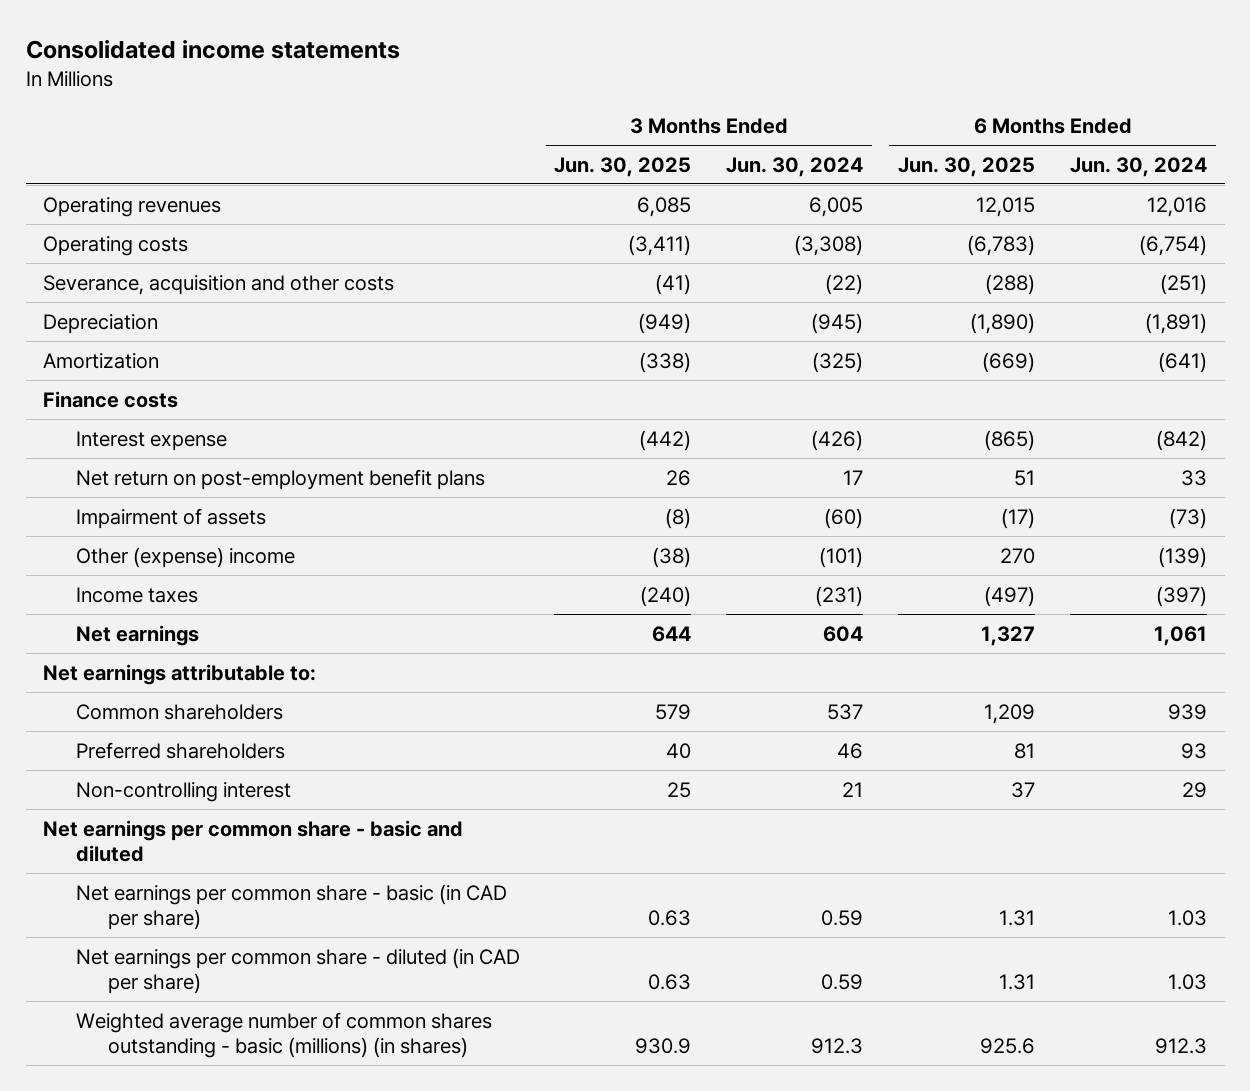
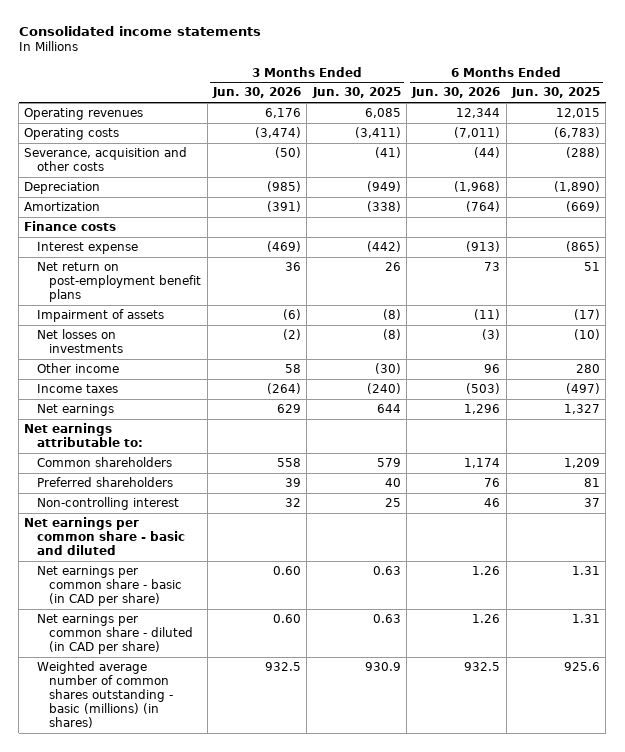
[726,156,864,177] Jun. 30, 2024 -> none
[1070,156,1208,177] Jun. 30, 2024 -> none
none -> [212,87,302,99] Jun. 30, 2026
none -> [411,87,501,99] Jun. 30, 2026
none -> [36,329,124,354] Net losses on investments
[75,546,295,568] Other (expense) income -> [36,363,119,374] Other income
[652,546,692,568] (38) -> [374,363,401,375] (30)
[1000,547,1036,564] 270 -> [576,364,601,374] 280

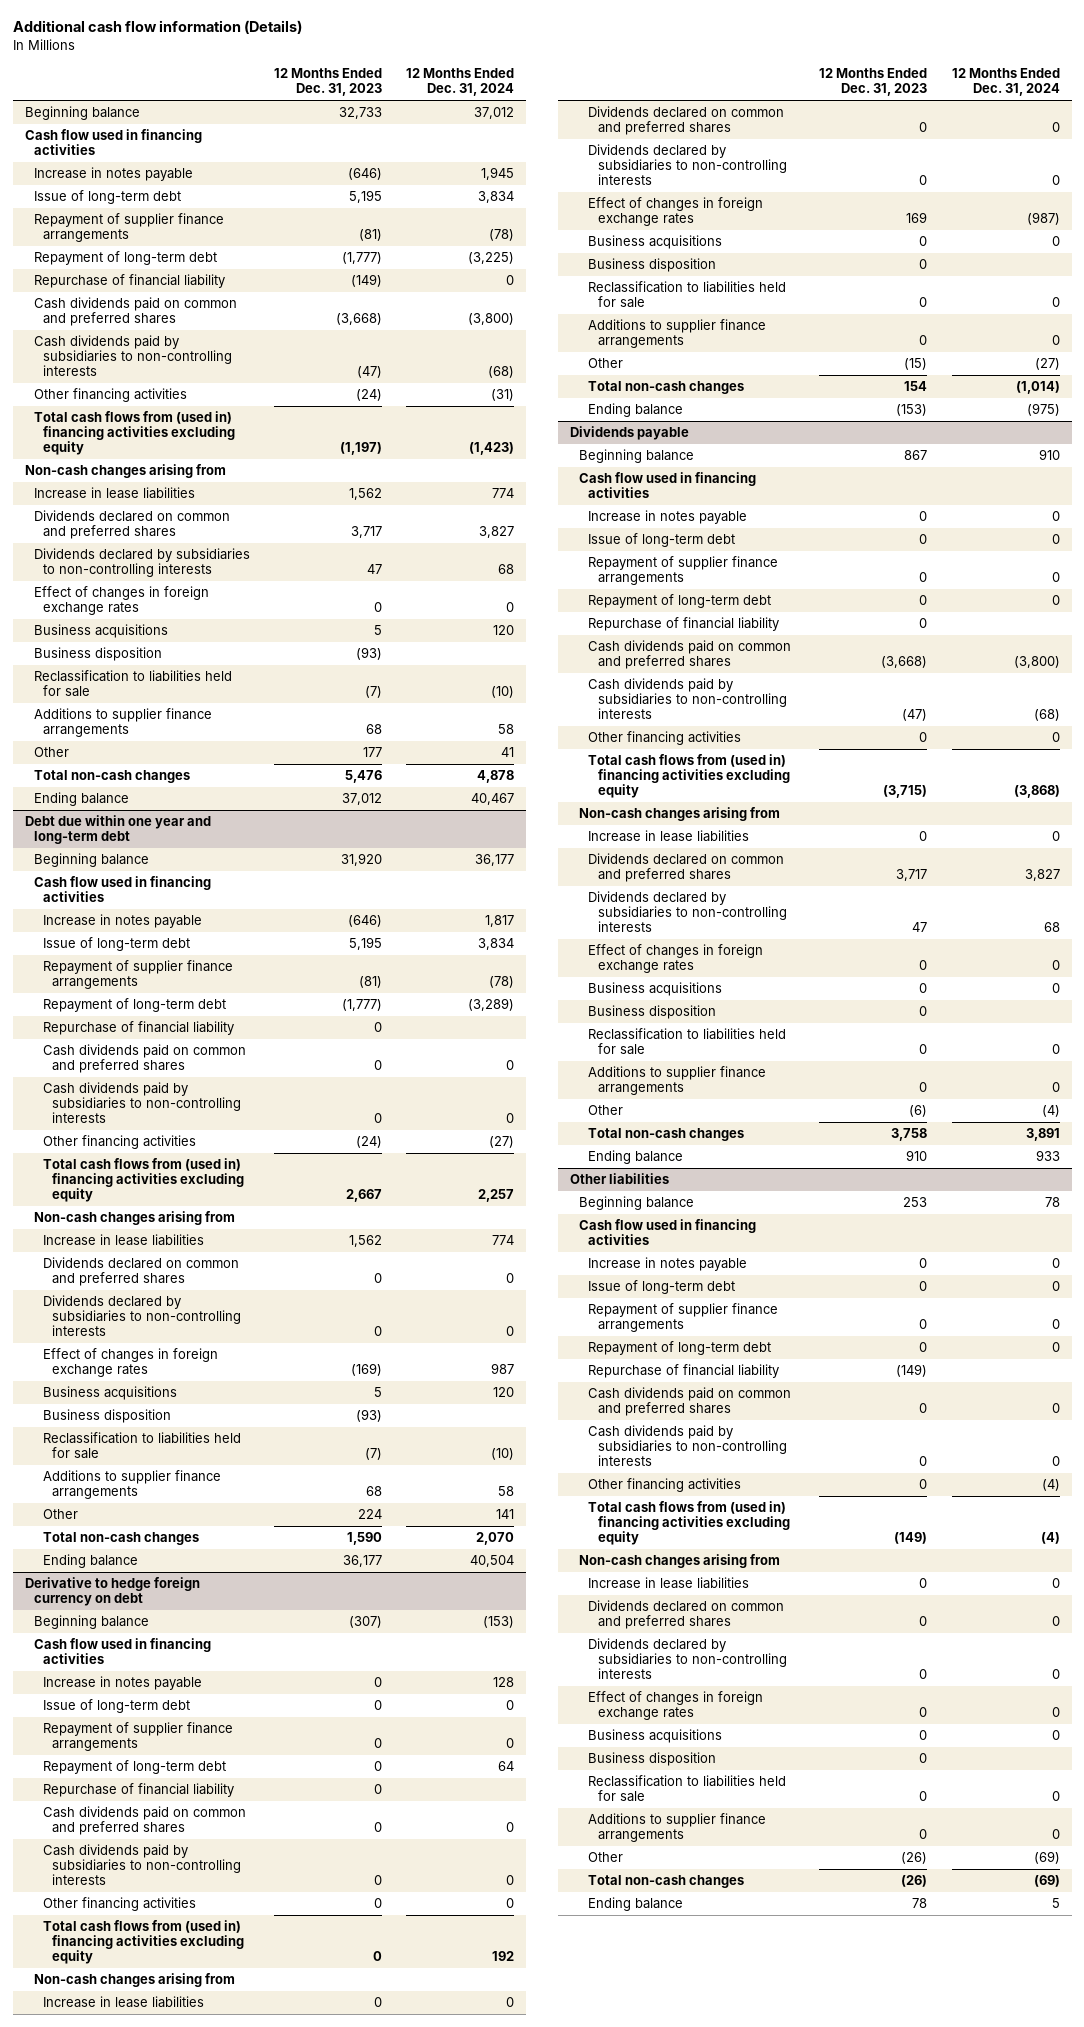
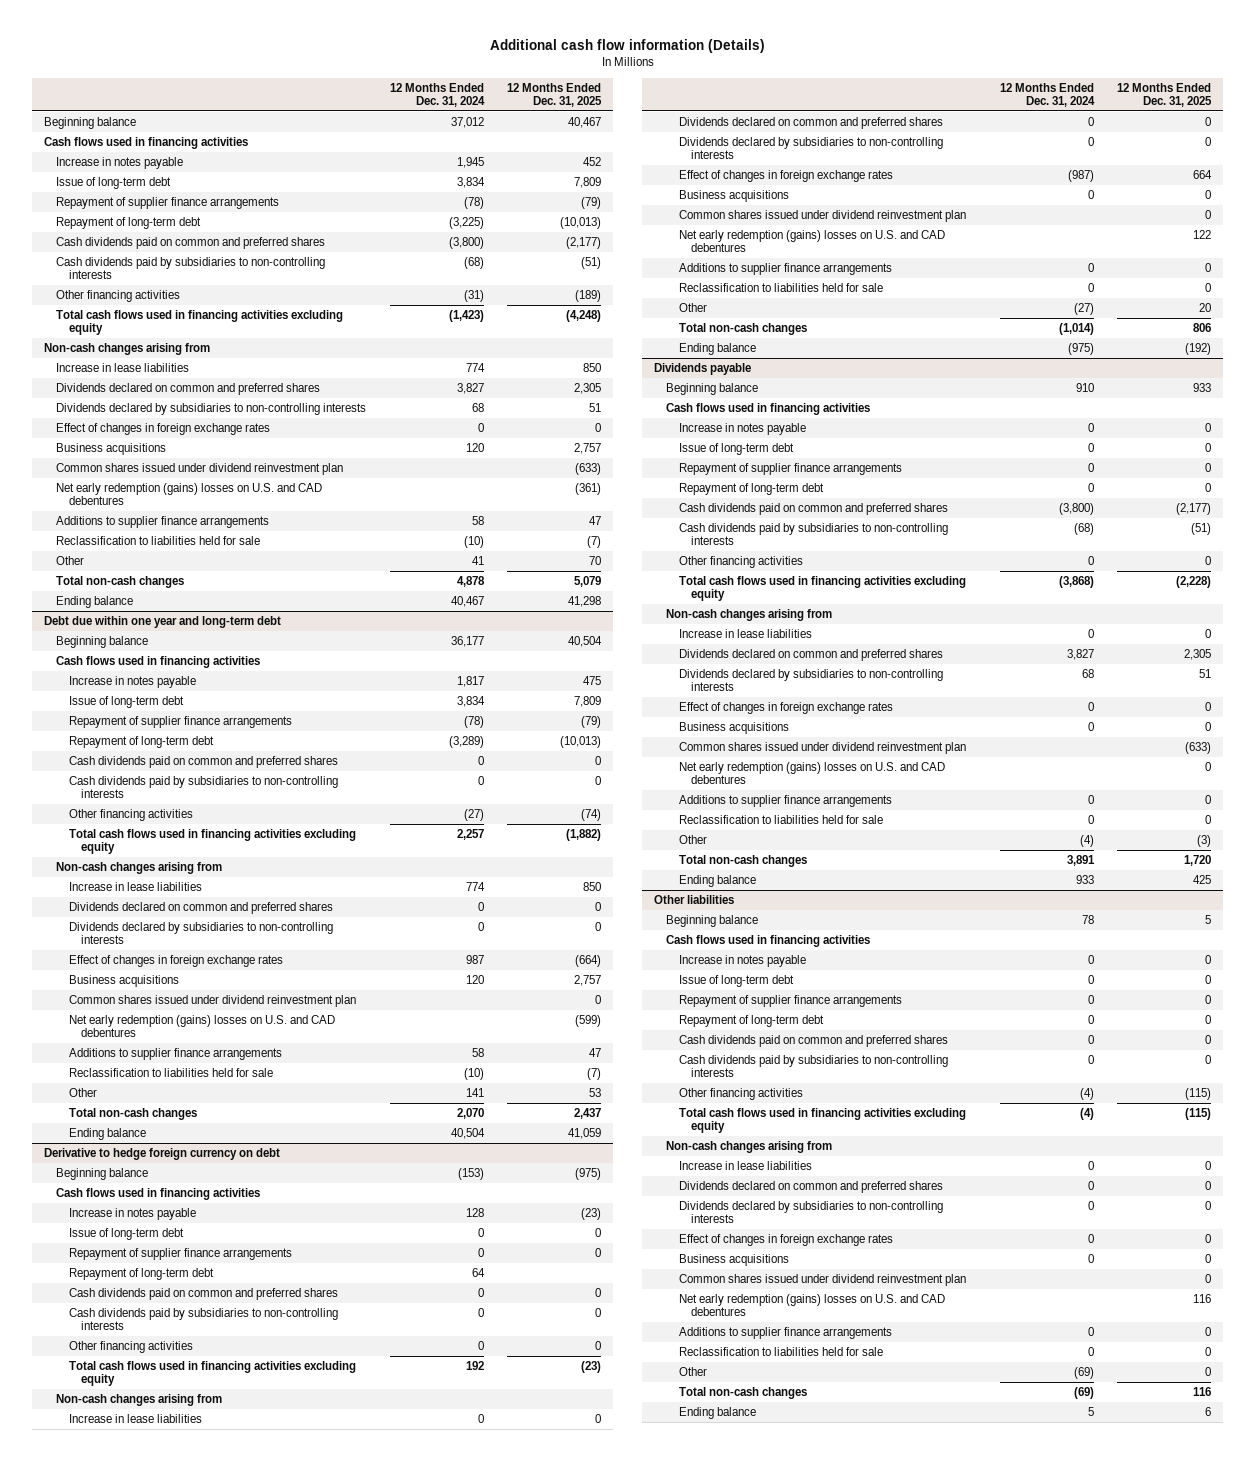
[273,68,382,97] 12 Months Ended Dec. 31, 2023 -> none
none -> [507,82,603,108] 12 Months Ended Dec. 31, 2025
[24,128,202,156] Cash flow used in financing activities -> [44,136,249,149] Cash flows used in financing activities
[33,273,225,288] Repurchase of financial liability -> none
[33,410,236,456] Total cash flows from (used in) financing activities excluding equity -> [56,309,344,336] Total cash flows used in financing activities excluding equity
[33,646,162,661] Business disposition -> none
none -> [56,462,344,475] Common shares issued under dividend reinvestment plan
none -> [56,482,323,506] Net early redemption (gains) losses on U.S. and CAD debentures
[33,669,232,698] Reclassification to liabilities held for sale -> [56,535,261,545] Reclassification to liabilities held for sale
[33,875,211,903] Cash flow used in financing activities -> [56,655,261,668] Cash flows used in financing activities
[43,1020,235,1035] Repurchase of financial liability -> none
[43,1157,245,1203] Total cash flows from (used in) financing activities excluding equity -> [68,828,356,855] Total cash flows used in financing activities excluding equity
[43,1408,172,1423] Business disposition -> none
none -> [68,994,356,1007] Common shares issued under dividend reinvestment plan
none -> [68,1014,335,1038] Net early redemption (gains) losses on U.S. and CAD debentures
[43,1431,242,1460] Reclassification to liabilities held for sale -> [68,1067,273,1077] Reclassification to liabilities held for sale
[33,1637,211,1665] Cash flow used in financing activities -> [56,1187,261,1200] Cash flows used in financing activities
[43,1782,235,1797] Repurchase of financial liability -> none
[43,1919,245,1965] Total cash flows from (used in) financing activities excluding equity -> [68,1360,356,1387] Total cash flows used in financing activities excluding equity
[588,257,717,272] Business disposition -> none
none -> [678,209,966,222] Common shares issued under dividend reinvestment plan
none -> [678,229,945,253] Net early redemption (gains) losses on U.S. and CAD debentures
[588,280,787,309] Reclassification to liabilities held for sale -> [678,282,883,292] Reclassification to liabilities held for sale
[579,471,757,499] Cash flow used in financing activities -> [666,402,871,415] Cash flows used in financing activities
[588,616,780,631] Repurchase of financial liability -> none
[588,753,790,799] Total cash flows from (used in) financing activities excluding equity -> [678,575,966,602] Total cash flows used in financing activities excluding equity
[588,1004,717,1019] Business disposition -> none
none -> [678,741,966,754] Common shares issued under dividend reinvestment plan
none -> [678,761,945,785] Net early redemption (gains) losses on U.S. and CAD debentures
[588,1027,787,1056] Reclassification to liabilities held for sale -> [678,814,883,824] Reclassification to liabilities held for sale
[579,1218,757,1246] Cash flow used in financing activities -> [666,934,871,947] Cash flows used in financing activities
[588,1363,780,1378] Repurchase of financial liability -> none
[588,1500,790,1546] Total cash flows from (used in) financing activities excluding equity -> [678,1107,966,1134] Total cash flows used in financing activities excluding equity
[588,1751,717,1766] Business disposition -> none
none -> [678,1273,966,1286] Common shares issued under dividend reinvestment plan
none -> [678,1293,945,1317] Net early redemption (gains) losses on U.S. and CAD debentures
[588,1774,787,1803] Reclassification to liabilities held for sale -> [678,1346,883,1356] Reclassification to liabilities held for sale

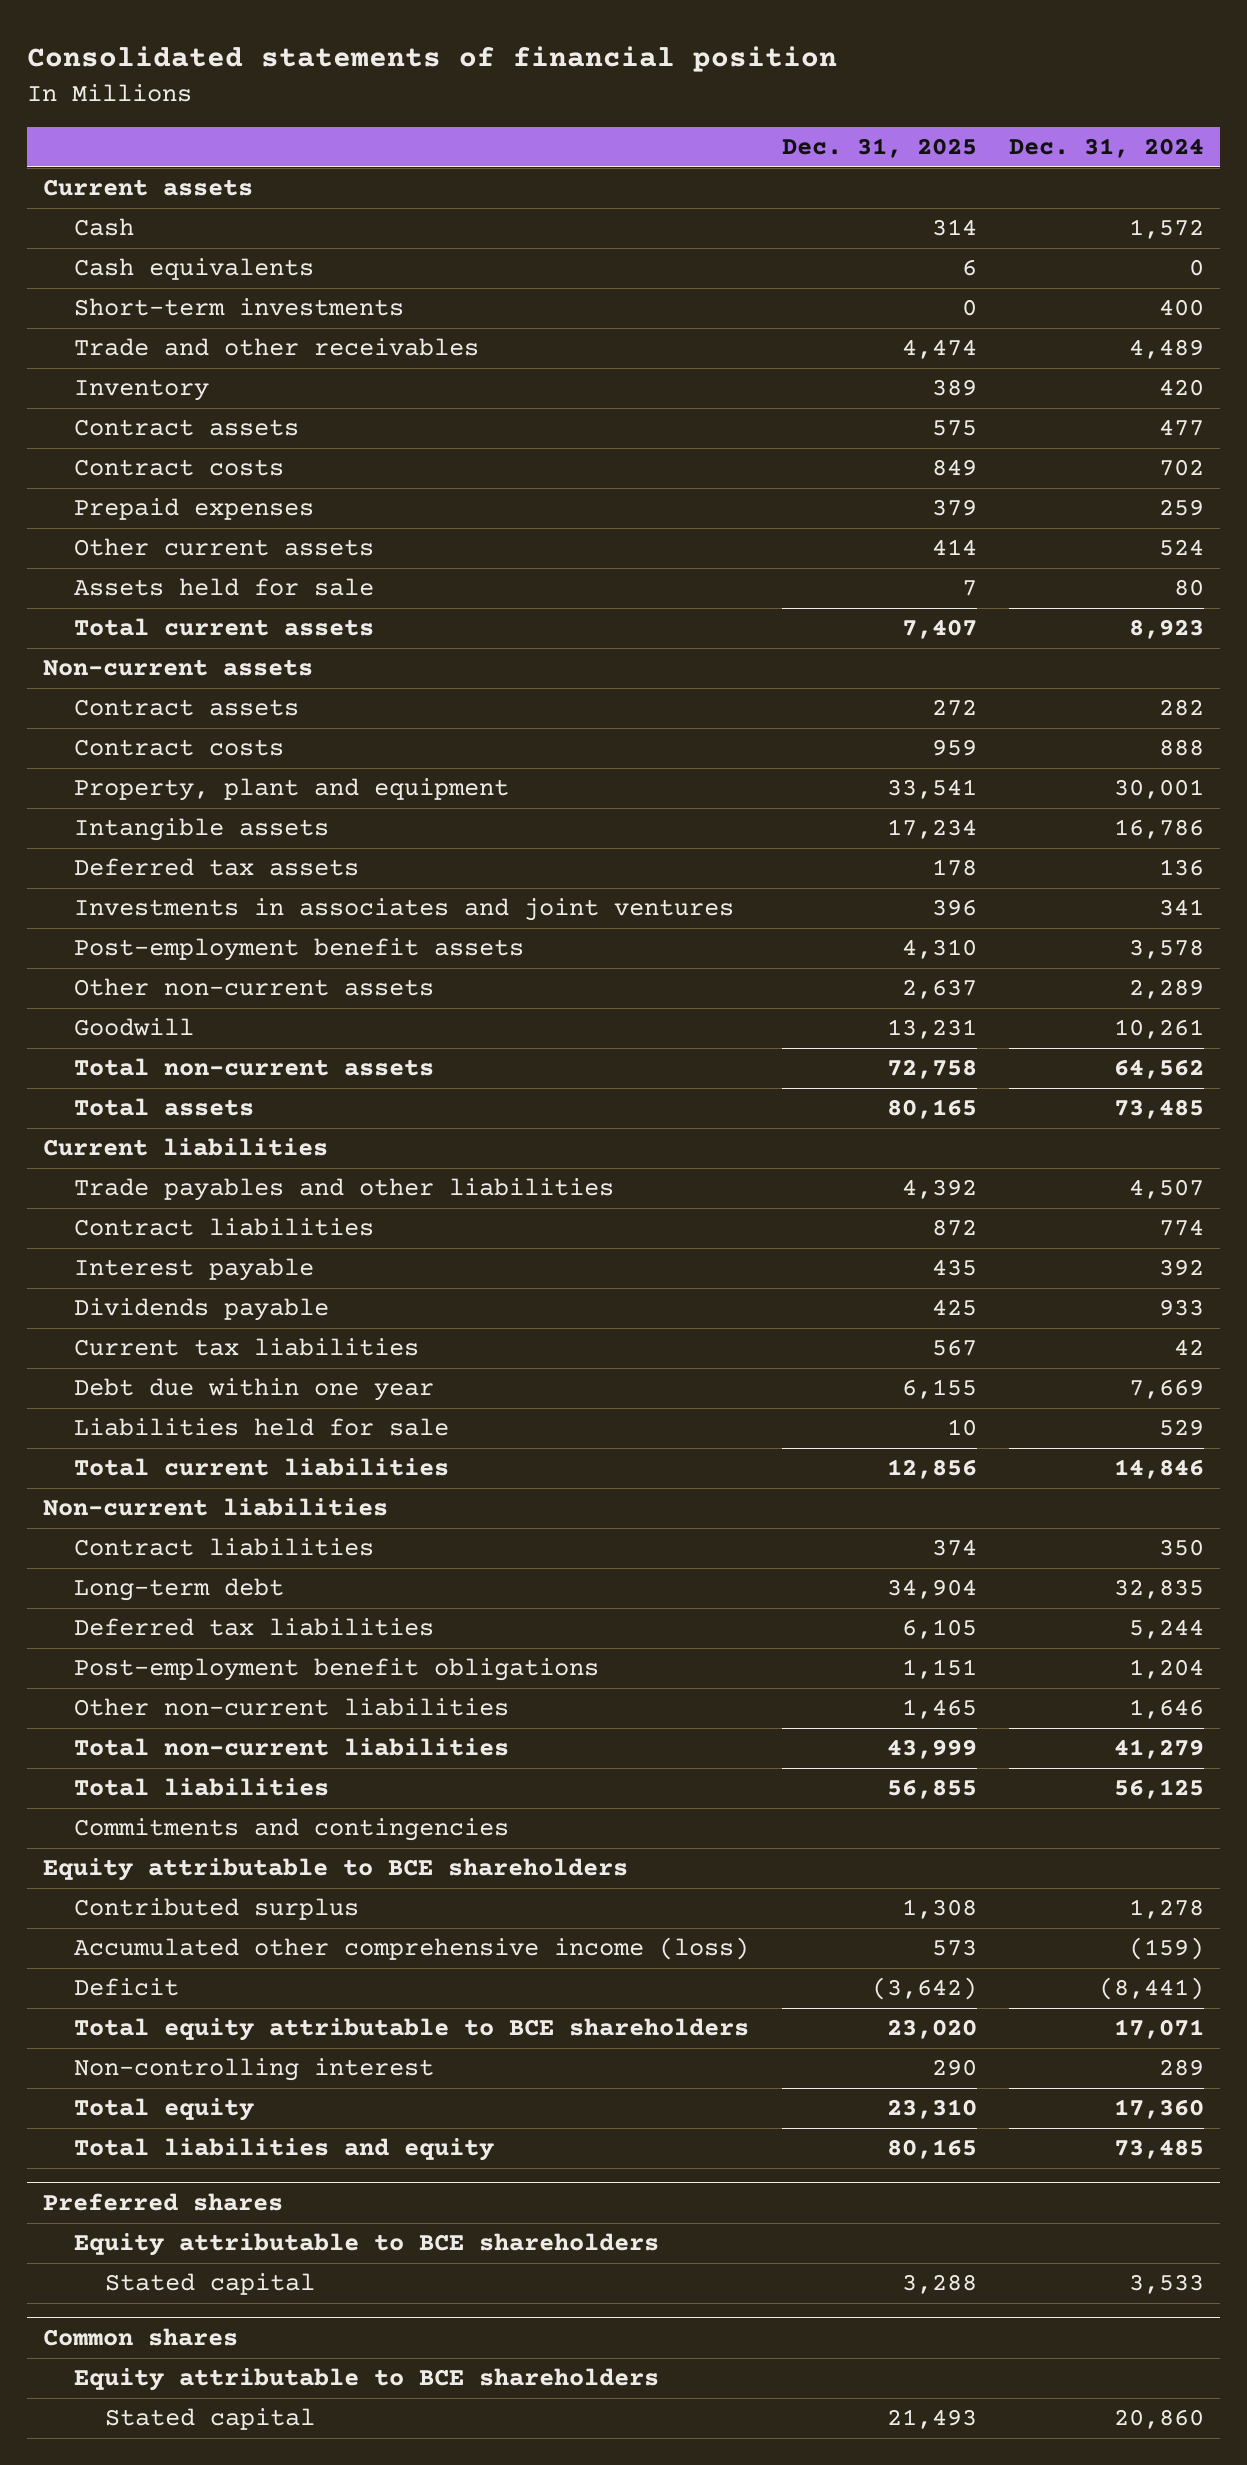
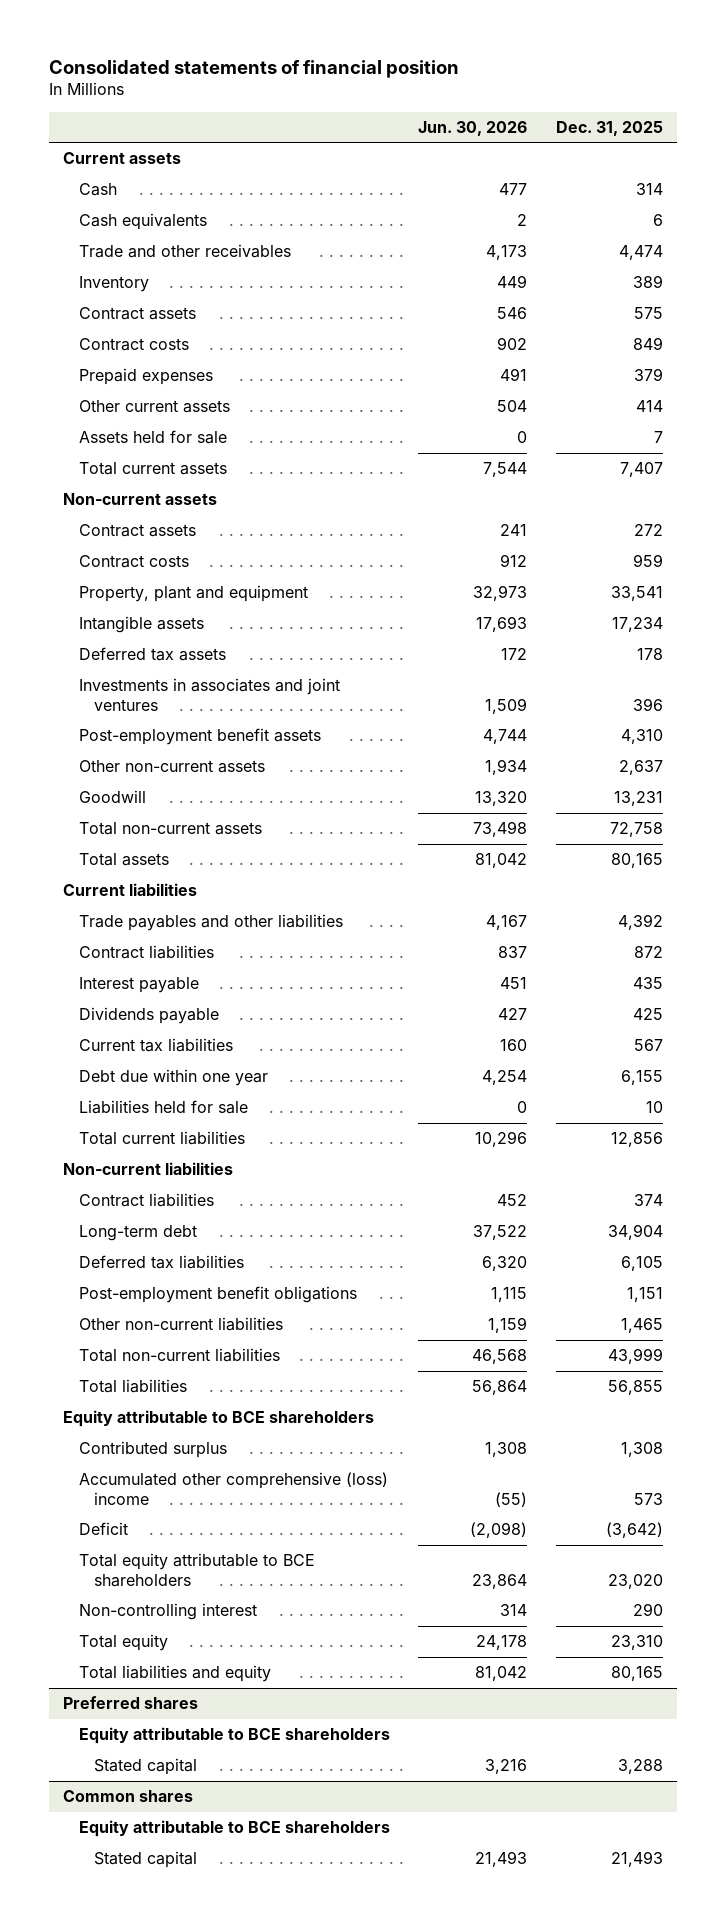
[1009,137,1205,158] Dec. 31, 2024 -> none
none -> [418,120,528,136] Jun. 30, 2026
[74,298,405,317] Short-term investments -> none
[74,1818,510,1842] Commitments and contingencies -> none
[74,1937,750,1961] Accumulated other comprehensive income (loss) -> [78,1472,388,1505] Accumulated other comprehensive (loss) income

